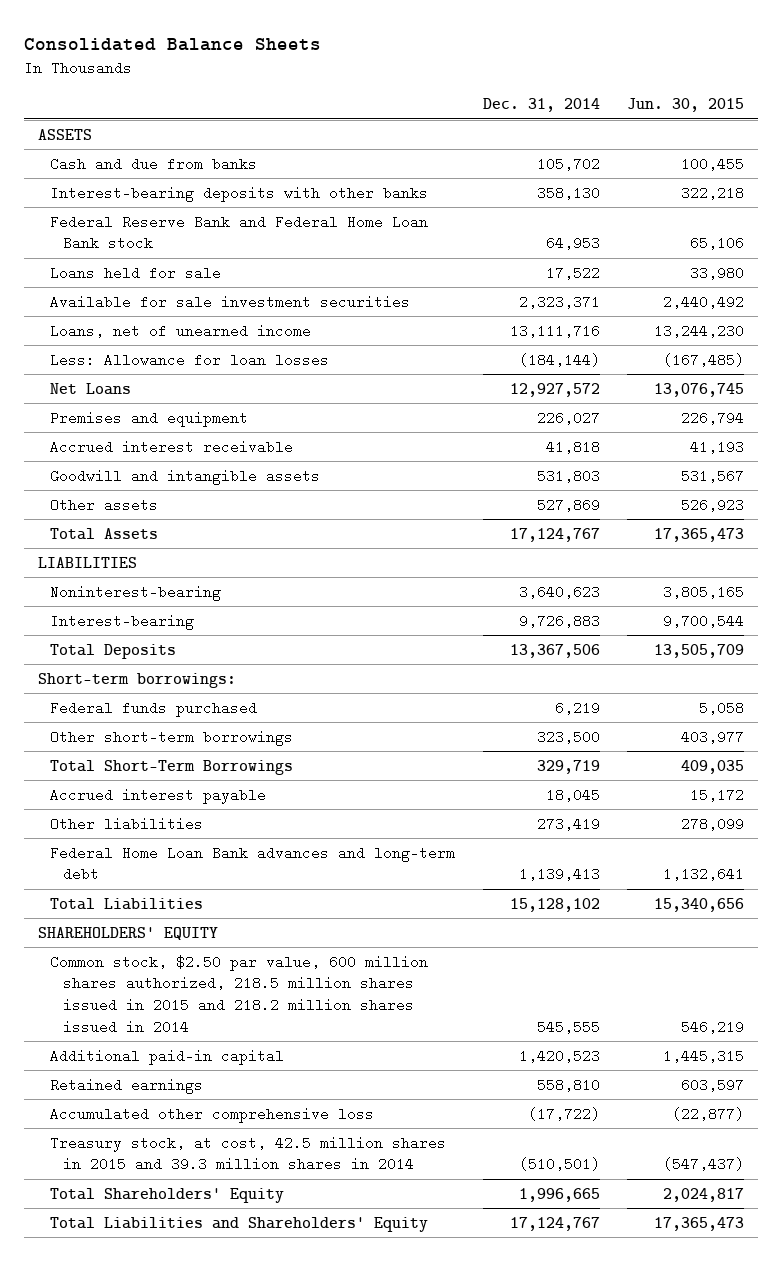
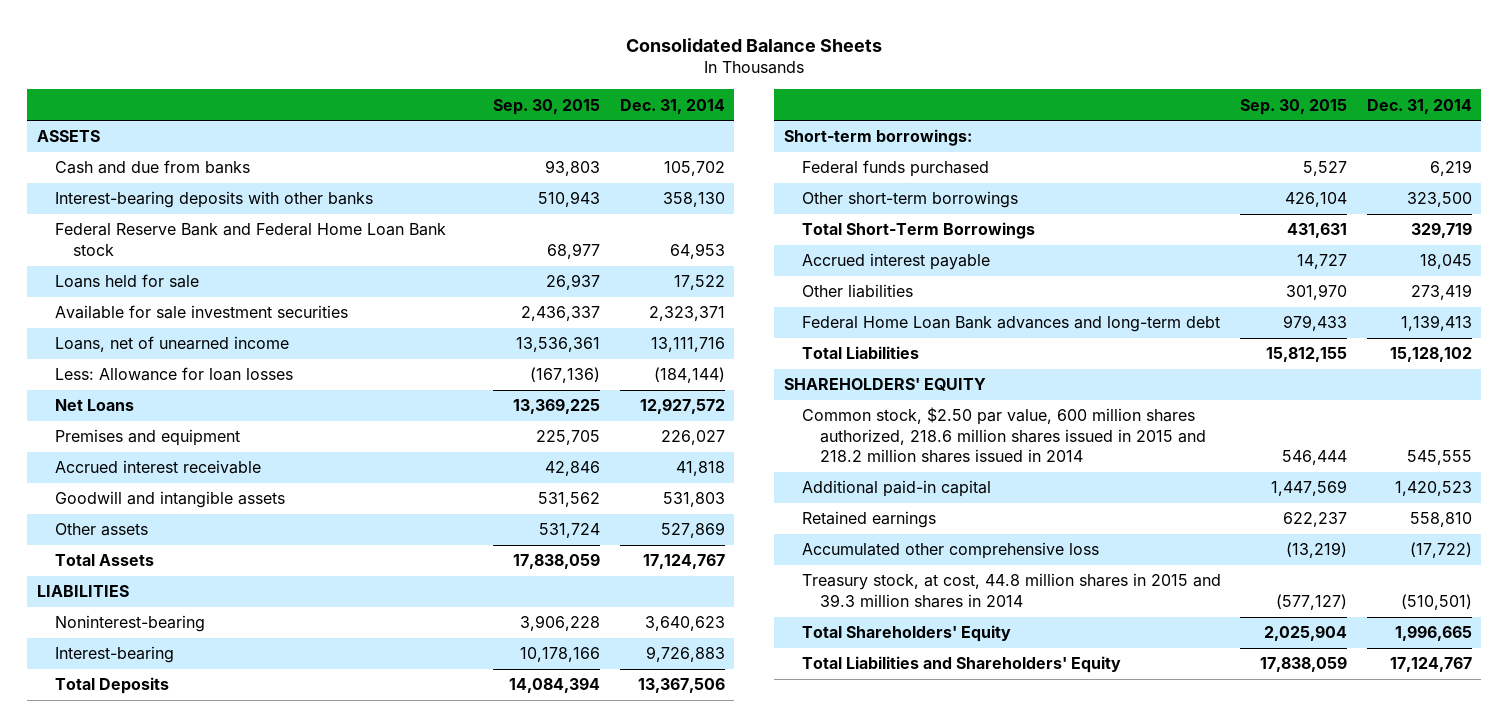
[627,98,745,113] Jun. 30, 2015 -> none
none -> [493,98,601,115] Sep. 30, 2015
[50,954,429,1035] Common stock, $2.50 par value, 600 million shares authorized, 218.5 million shares issued in 2015 and 218.2 million shares issued in 2014 -> [801,407,1206,464] Common stock, $2.50 par value, 600 million shares authorized, 218.6 million shares issued in 2015 and 218.2 million shares issued in 2014
[50,1135,447,1172] Treasury stock, at cost, 42.5 million shares in 2015 and 39.3 million shares in 2014 -> [801,573,1221,608] Treasury stock, at cost, 44.8 million shares in 2015 and 39.3 million shares in 2014

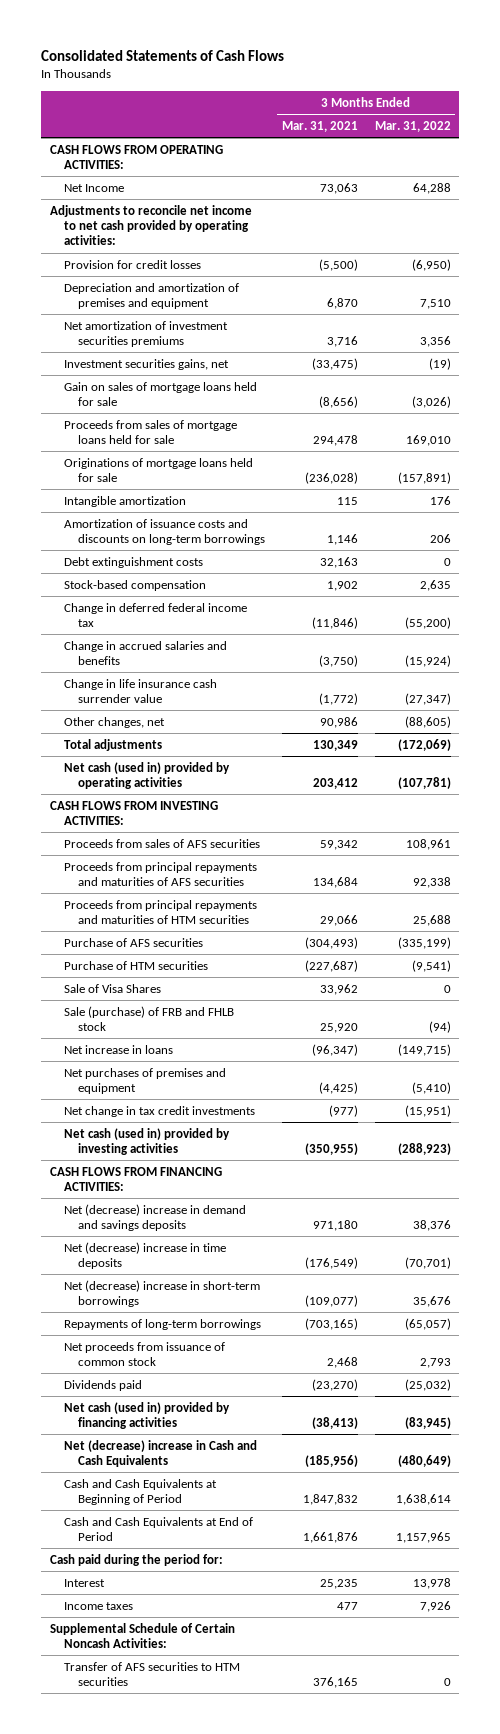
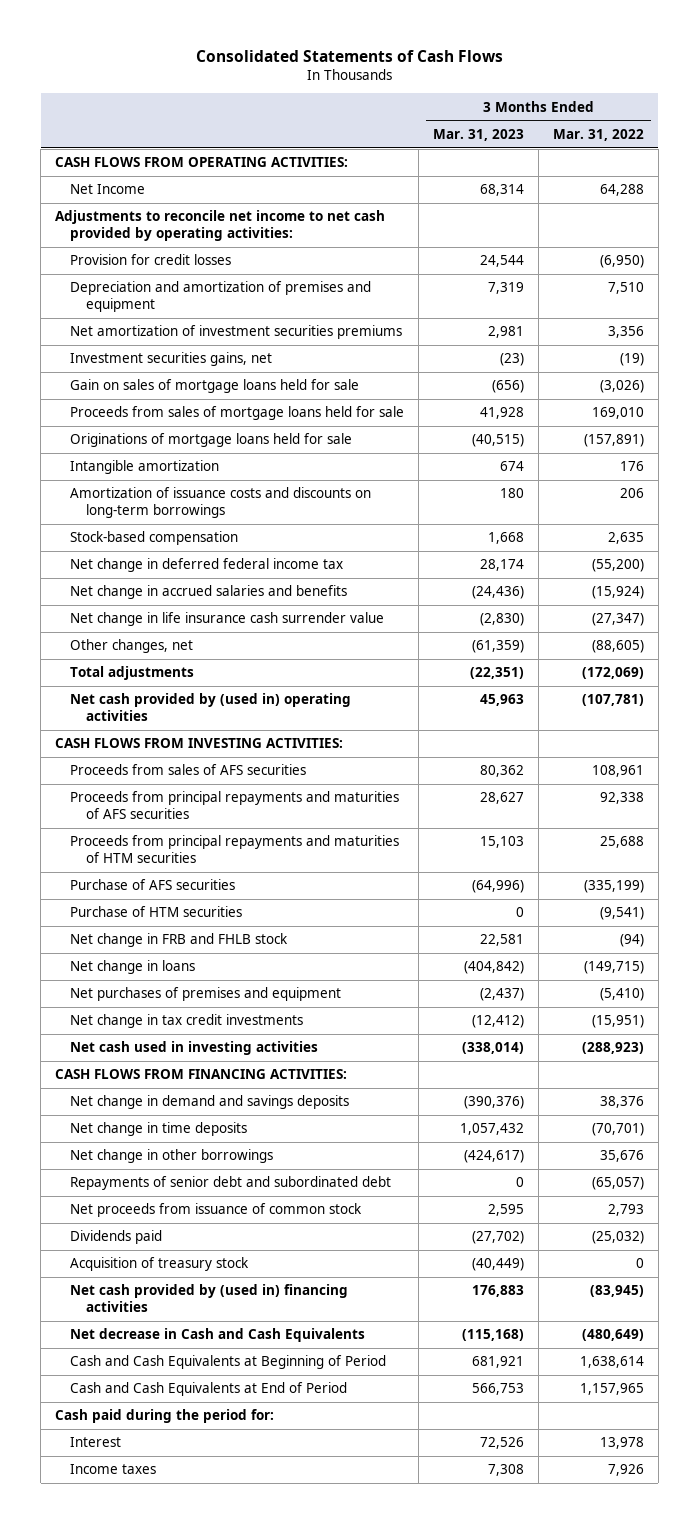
[281,120,358,132] Mar. 31, 2021 -> none
none -> [433,128,525,141] Mar. 31, 2023
[63,556,203,568] Debt extinguishment costs -> none
[63,602,247,628] Change in deferred federal income tax -> [70,558,344,573] Net change in deferred federal income tax
[63,640,227,666] Change in accrued salaries and benefits -> [70,585,348,600] Net change in accrued salaries and benefits
[63,678,217,704] Change in life insurance cash surrender value -> [70,612,385,627] Net change in life insurance cash surrender value
[63,761,230,790] Net cash (used in) provided by operating activities -> [70,693,352,722] Net cash provided by (used in) operating activities
[63,983,161,993] Sale of Visa Shares -> none
[63,1005,234,1032] Sale (purchase) of FRB and FHLB stock -> [70,933,289,948] Net change in FRB and FHLB stock
[63,1044,173,1054] Net increase in loans -> [70,960,196,975] Net change in loans
[63,1127,230,1156] Net cash (used in) provided by investing activities -> [70,1041,319,1056] Net cash used in investing activities
[63,1203,246,1232] Net (decrease) increase in demand and savings deposits -> [70,1095,350,1110] Net change in demand and savings deposits
[63,1241,226,1270] Net (decrease) increase in time deposits -> [70,1122,248,1137] Net change in time deposits
[63,1279,260,1308] Net (decrease) increase in short-term borrowings -> [70,1149,274,1164] Net change in other borrowings
[63,1318,261,1330] Repayments of long-term borrowings -> [70,1176,392,1191] Repayments of senior debt and subordinated debt
none -> [70,1257,250,1272] Acquisition of treasury stock
[63,1401,230,1430] Net cash (used in) provided by financing activities -> [70,1284,349,1313] Net cash provided by (used in) financing activities
[63,1439,257,1468] Net (decrease) increase in Cash and Cash Equivalents -> [70,1328,366,1343] Net decrease in Cash and Cash Equivalents
[49,1622,235,1649] Supplemental Schedule of Certain Noncash Activities: -> none
[63,1661,240,1687] Transfer of AFS securities to HTM securities -> none

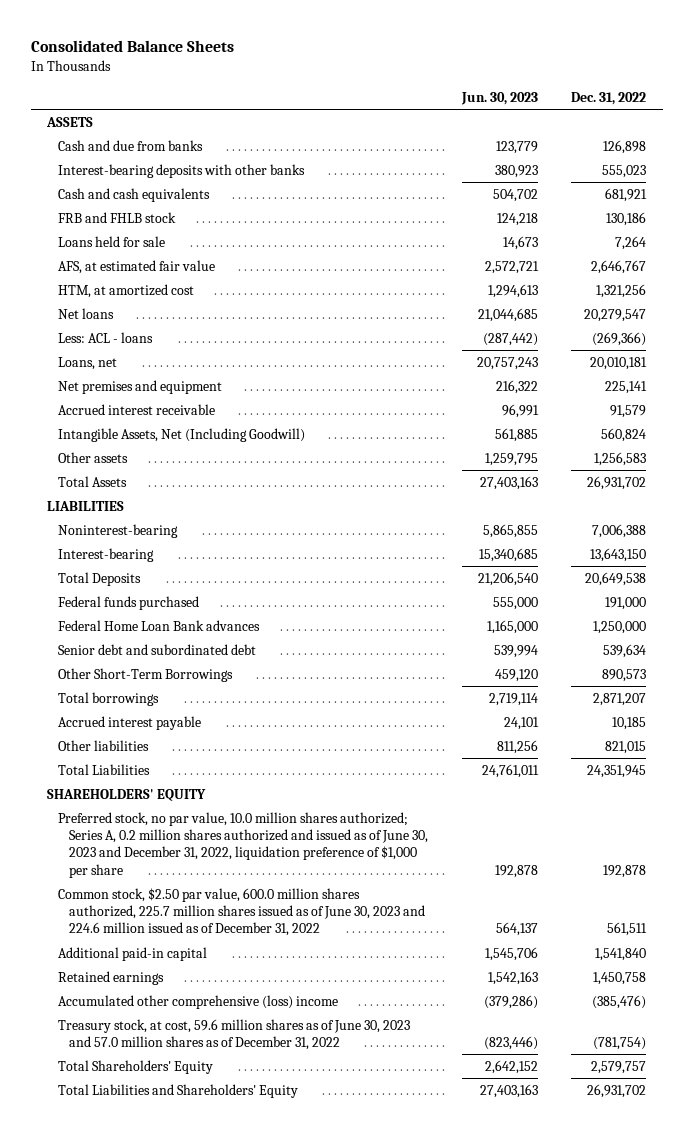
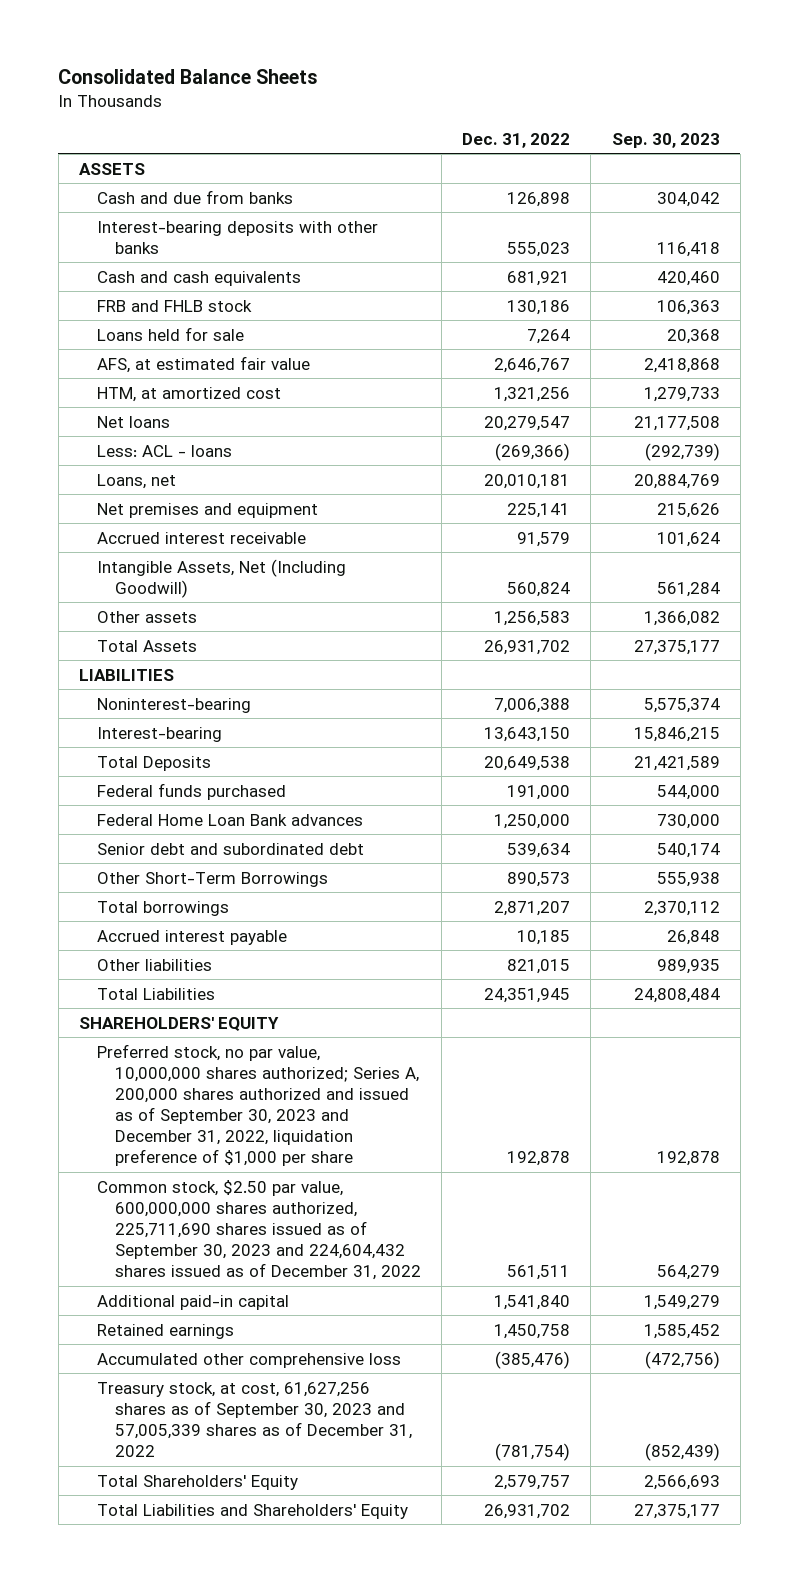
[460,92,538,106] Jun. 30, 2023 -> none
none -> [611,132,720,148] Sep. 30, 2023
[58,811,429,878] Preferred stock, no par value, 10.0 million shares authorized; Series A, 0.2 million shares authorized and issued as of June 30, 2023 and December 31, 2022, liquidation preference of $1,000 per share -> [96,1043,419,1167] Preferred stock, no par value, 10,000,000 shares authorized; Series A, 200,000 shares authorized and issued as of September 30, 2023 and December 31, 2022, liquidation preference of $1,000 per share
[58,887,426,937] Common stock, $2.50 par value, 600.0 million shares authorized, 225.7 million shares issued as of June 30, 2023 and 224.6 million issued as of December 31, 2022 -> [96,1179,421,1281] Common stock, $2.50 par value, 600,000,000 shares authorized, 225,711,690 shares issued as of September 30, 2023 and 224,604,432 shares issued as of December 31, 2022
[58,994,339,1009] Accumulated other comprehensive (loss) income -> [96,1352,401,1368] Accumulated other comprehensive loss
[58,1018,411,1051] Treasury stock, at cost, 59.6 million shares as of June 30, 2023 and 57.0 million shares as of December 31, 2022 -> [96,1381,412,1457] Treasury stock, at cost, 61,627,256 shares as of September 30, 2023 and 57,005,339 shares as of December 31, 2022

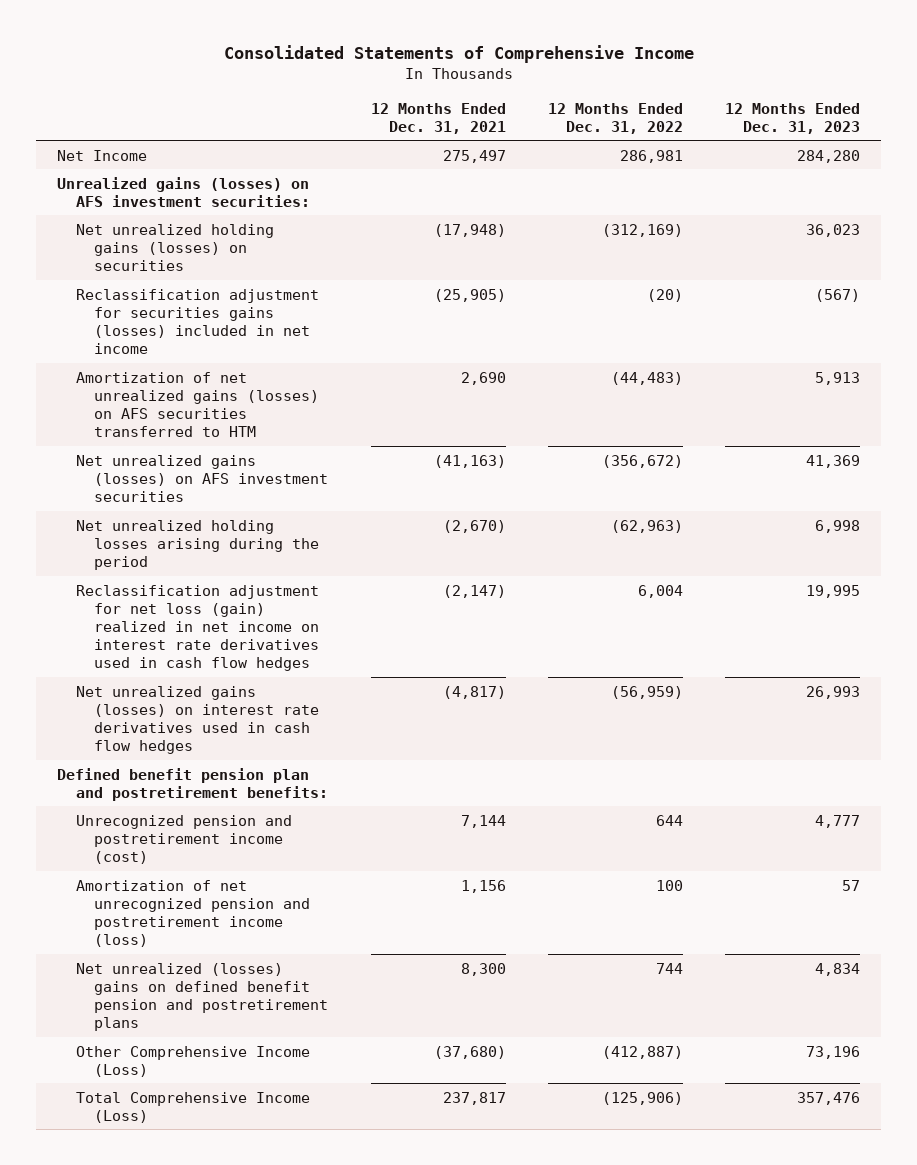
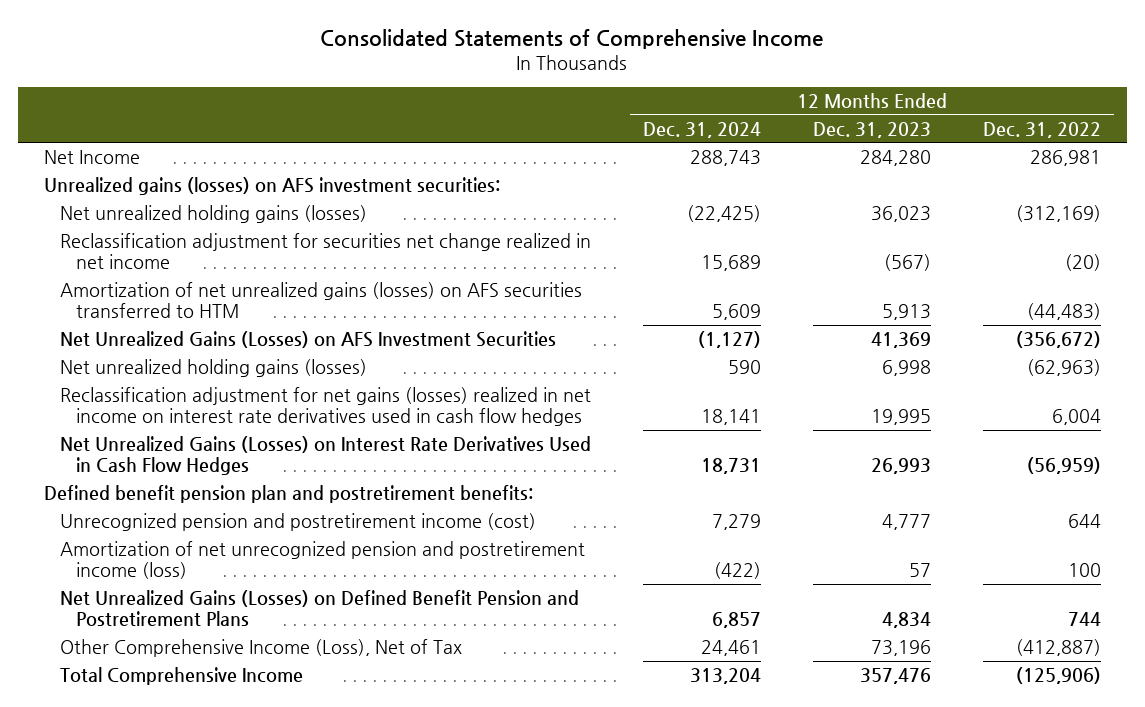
[370,102,506,134] 12 Months Ended Dec. 31, 2021 -> none
none -> [642,121,761,138] Dec. 31, 2024
[75,223,274,271] Net unrealized holding gains (losses) on securities -> [59,205,367,224] Net unrealized holding gains (losses)
[75,288,319,354] Reclassification adjustment for securities gains (losses) included in net income -> [59,233,591,270] Reclassification adjustment for securities net change realized in net income
[75,454,329,502] Net unrealized gains (losses) on AFS investment securities -> [59,331,556,349] Net Unrealized Gains (Losses) on AFS Investment Securities
[75,519,320,570] Net unrealized holding losses arising during the period -> [59,359,367,378] Net unrealized holding gains (losses)
[75,584,320,671] Reclassification adjustment for net loss (gain) realized in net income on interest rate derivatives used in cash flow hedges -> [59,387,591,427] Reclassification adjustment for net gains (losses) realized in net income on interest rate derivatives used in cash flow hedges
[75,685,320,754] Net unrealized gains (losses) on interest rate derivatives used in cash flow hedges -> [59,436,591,476] Net Unrealized Gains (Losses) on Interest Rate Derivatives Used in Cash Flow Hedges
[75,962,329,1031] Net unrealized (losses) gains on defined benefit pension and postretirement plans -> [59,590,579,627] Net Unrealized Gains (Losses) on Defined Benefit Pension and Postretirement Plans
[75,1045,310,1077] Other Comprehensive Income (Loss) -> [59,639,462,658] Other Comprehensive Income (Loss), Net of Tax
[75,1091,310,1123] Total Comprehensive Income (Loss) -> [59,667,303,686] Total Comprehensive Income

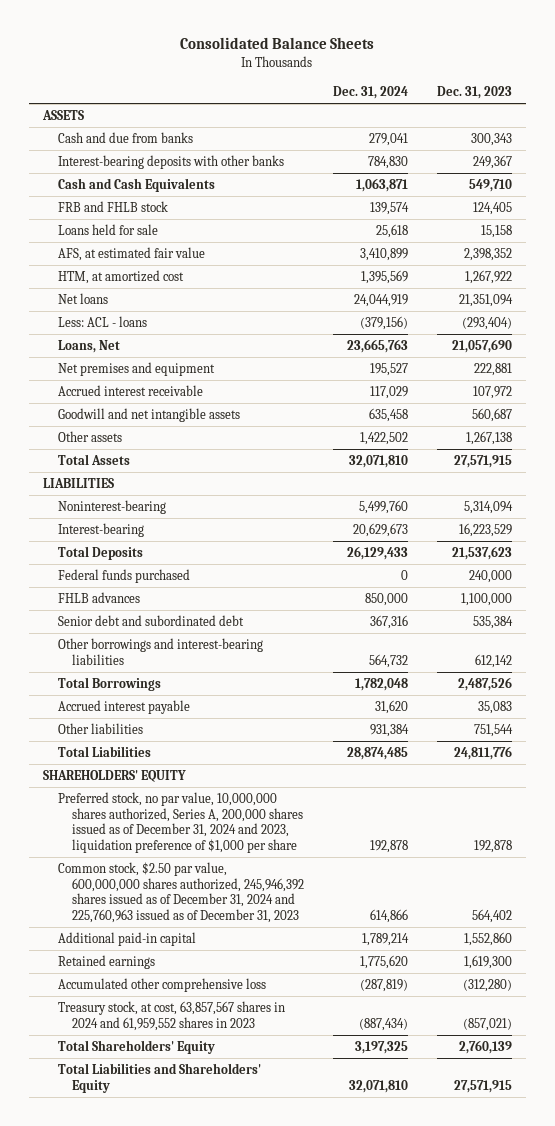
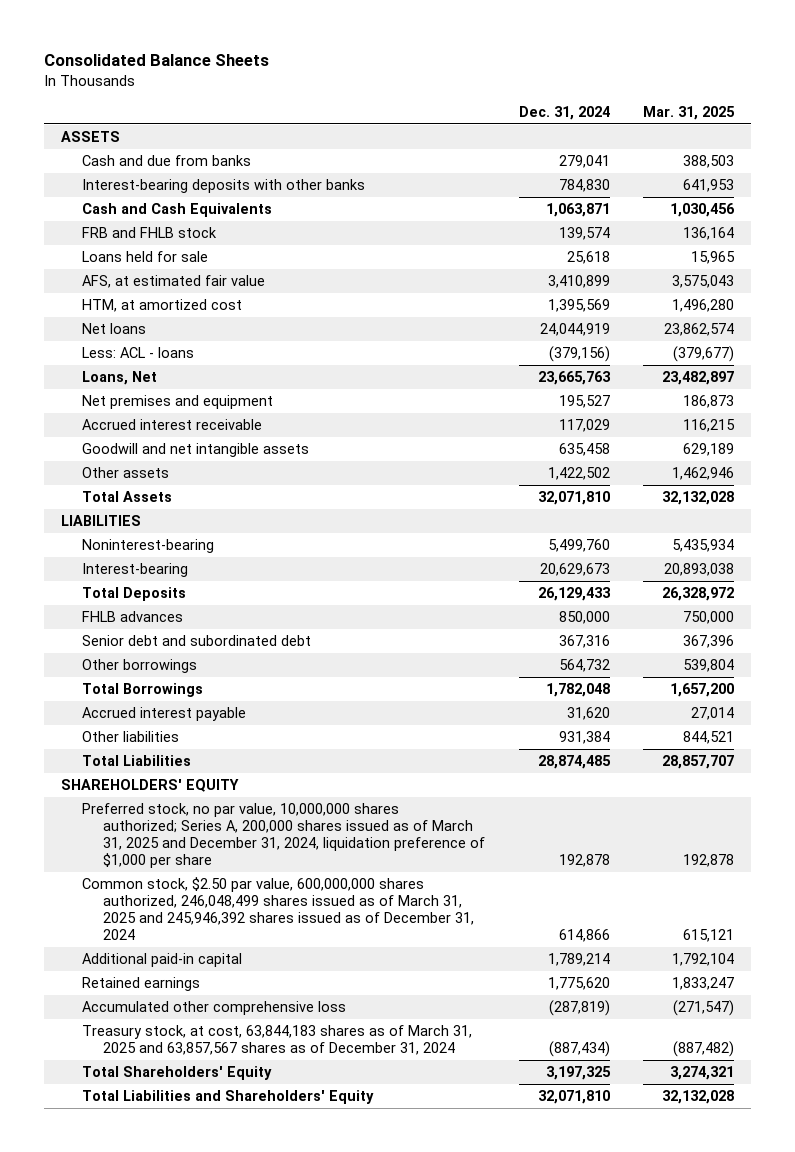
[436,85,512,99] Dec. 31, 2023 -> none
none -> [643,106,736,121] Mar. 31, 2025
[57,568,190,583] Federal funds purchased -> none
[57,637,263,665] Other borrowings and interest-bearing liabilities -> [81,658,197,673] Other borrowings
[57,791,303,853] Preferred stock, no par value, 10,000,000 shares authorized, Series A, 200,000 shares issued as of December 31, 2024 and 2023, liquidation preference of $1,000 per share -> [81,802,485,869] Preferred stock, no par value, 10,000,000 shares authorized; Series A, 200,000 shares issued as of March 31, 2025 and December 31, 2024, liquidation preference of $1,000 per share
[57,861,304,923] Common stock, $2.50 par value, 600,000,000 shares authorized, 245,946,392 shares issued as of December 31, 2024 and 225,760,963 issued as of December 31, 2023 -> [81,876,474,941] Common stock, $2.50 par value, 600,000,000 shares authorized, 246,048,499 shares issued as of March 31, 2025 and 245,946,392 shares issued as of December 31, 2024
[57,1000,285,1031] Treasury stock, at cost, 63,857,567 shares in 2024 and 61,959,552 shares in 2023 -> [81,1024,472,1056] Treasury stock, at cost, 63,844,183 shares as of March 31, 2025 and 63,857,567 shares as of December 31, 2024

